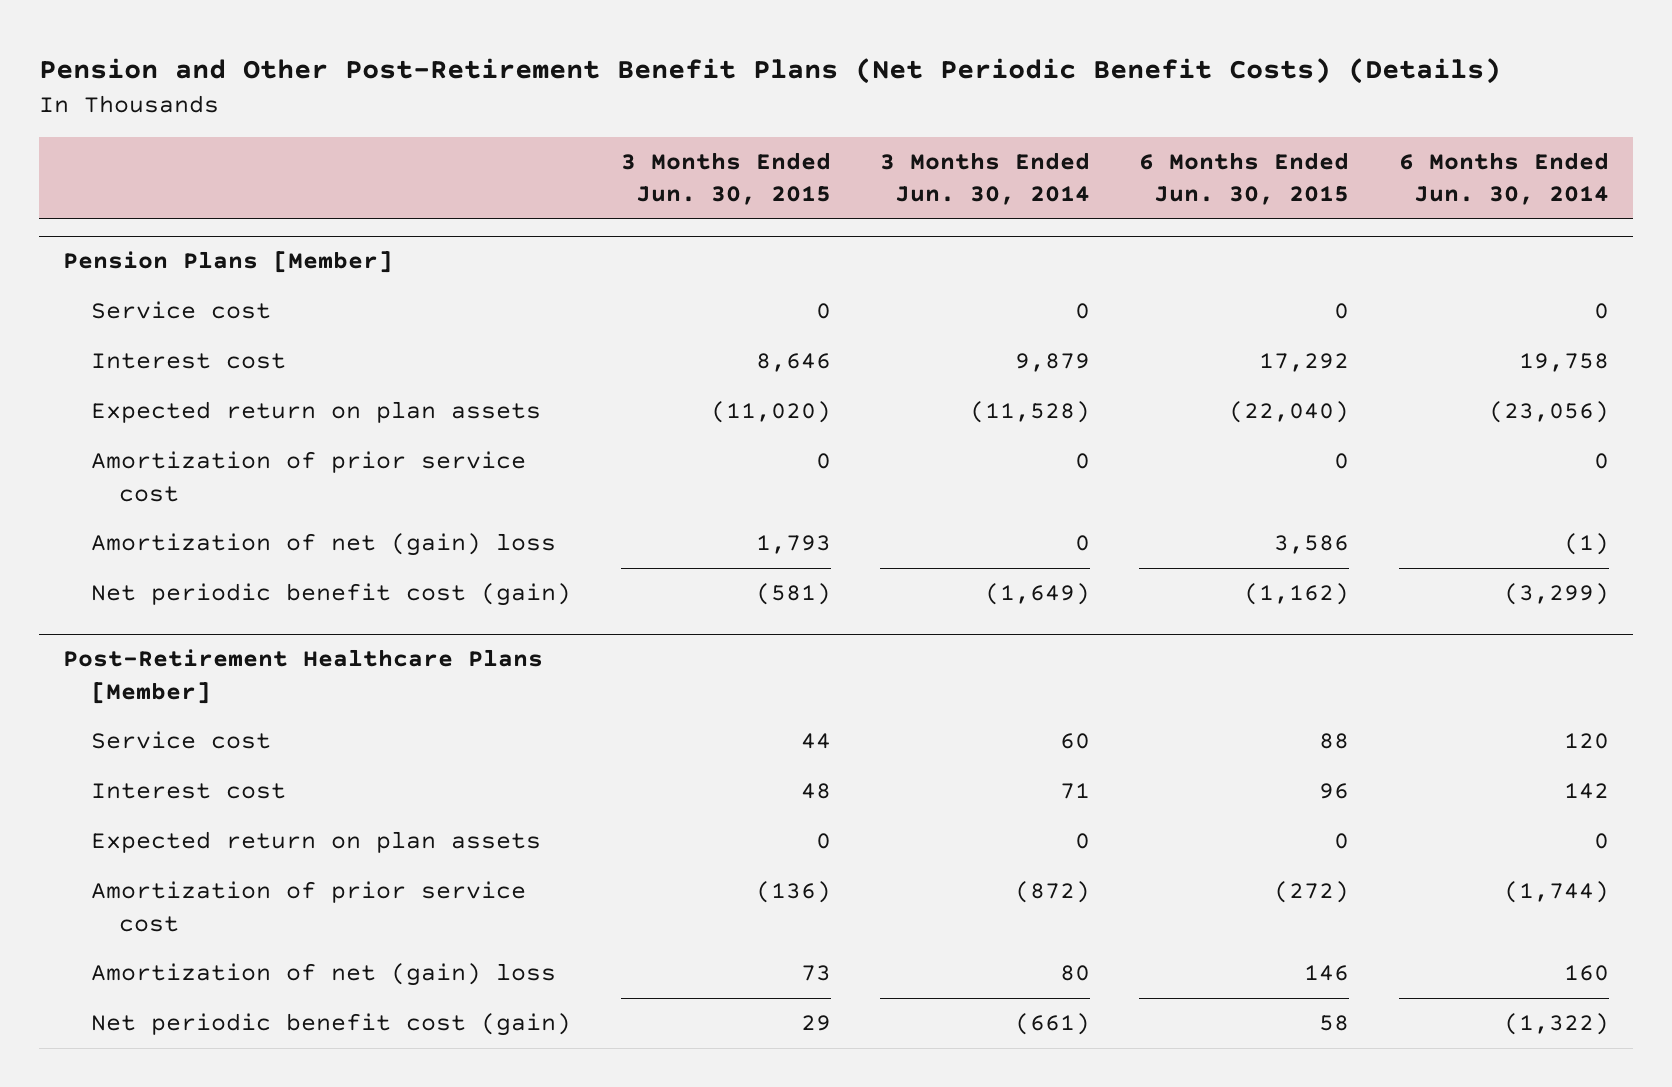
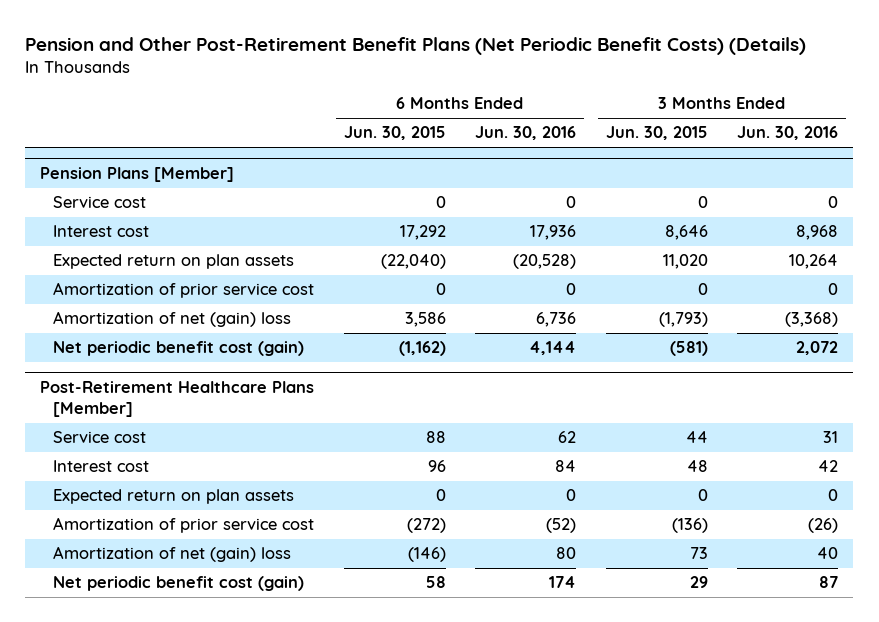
[880,151,1091,206] 3 Months Ended Jun. 30, 2014 -> none
[1398,151,1609,206] 6 Months Ended Jun. 30, 2014 -> none
none -> [475,126,577,141] Jun. 30, 2016
none -> [737,126,839,141] Jun. 30, 2016
[710,401,831,424] (11,020) -> [662,254,708,270] 11,020
[755,535,831,555] 1,793 -> [658,312,708,328] (1,793)
[1304,965,1350,982] 146 -> [407,547,446,563] (146)

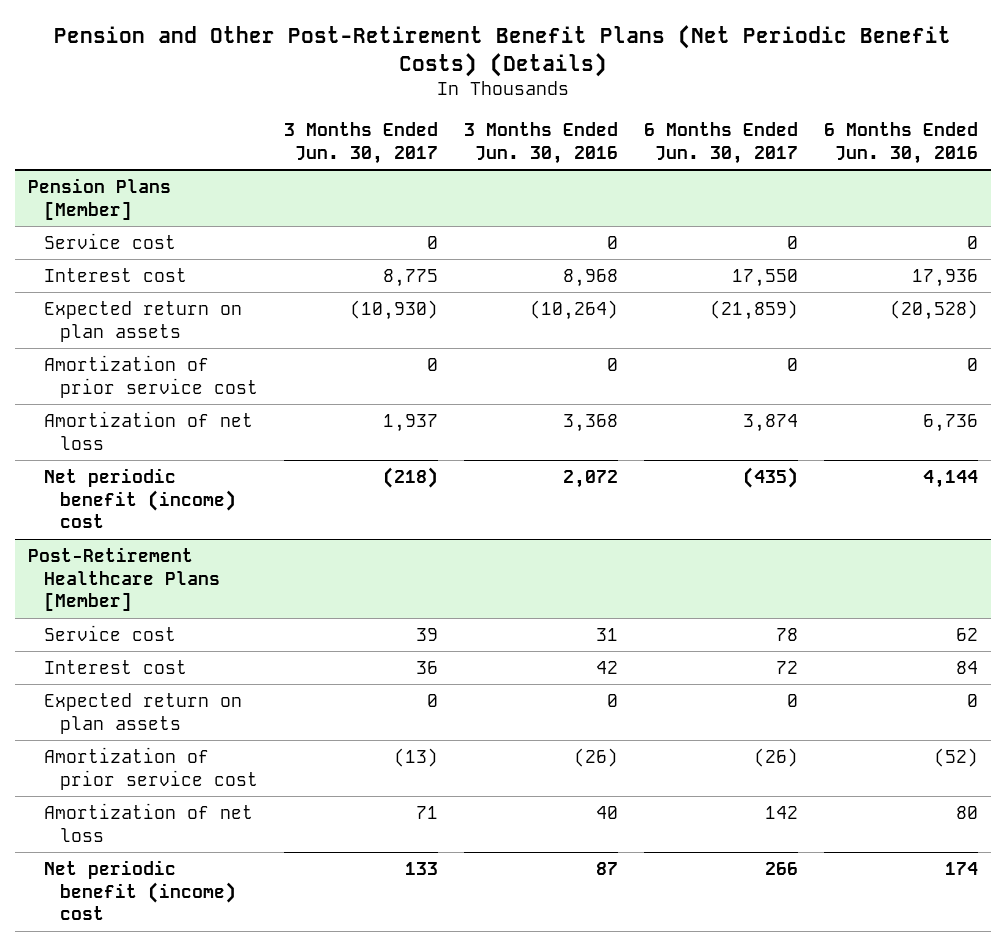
[343,126,446,141] Jun. 30, 2015 -> none
[605,126,708,141] Jun. 30, 2015 -> none
none -> [283,122,438,164] 3 Months Ended Jun. 30, 2017
none -> [643,122,798,164] 6 Months Ended Jun. 30, 2017
[789,254,839,270] 10,264 -> [529,299,618,320] (10,264)
[52,311,291,328] Amortization of net (gain) loss -> [43,410,253,450] Amortization of net loss
[785,312,839,328] (3,368) -> [562,413,618,432] 3,368
[52,341,304,357] Net periodic benefit cost (gain) -> [43,467,236,529] Net periodic benefit (income) cost
[52,546,291,563] Amortization of net (gain) loss -> [43,802,253,842] Amortization of net loss
[52,576,304,592] Net periodic benefit cost (gain) -> [43,859,236,921] Net periodic benefit (income) cost

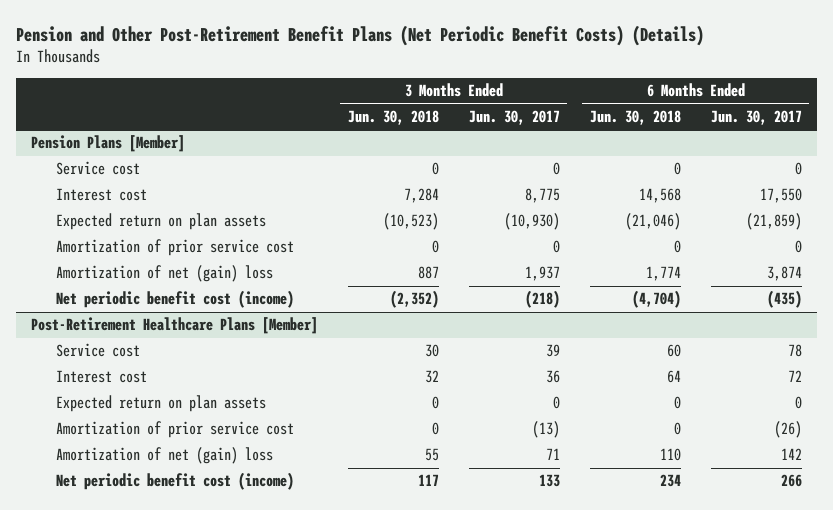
[463,122,618,164] 3 Months Ended Jun. 30, 2016 -> none
[823,122,978,164] 6 Months Ended Jun. 30, 2016 -> none
none -> [347,110,439,126] Jun. 30, 2018
none -> [589,110,681,126] Jun. 30, 2018
[43,410,253,450] Amortization of net loss -> [55,265,273,283] Amortization of net (gain) loss
[43,467,236,529] Net periodic benefit (income) cost -> [55,290,294,309] Net periodic benefit cost (income)
[43,802,253,842] Amortization of net loss -> [55,447,273,465] Amortization of net (gain) loss
[43,859,236,921] Net periodic benefit (income) cost -> [55,472,294,491] Net periodic benefit cost (income)

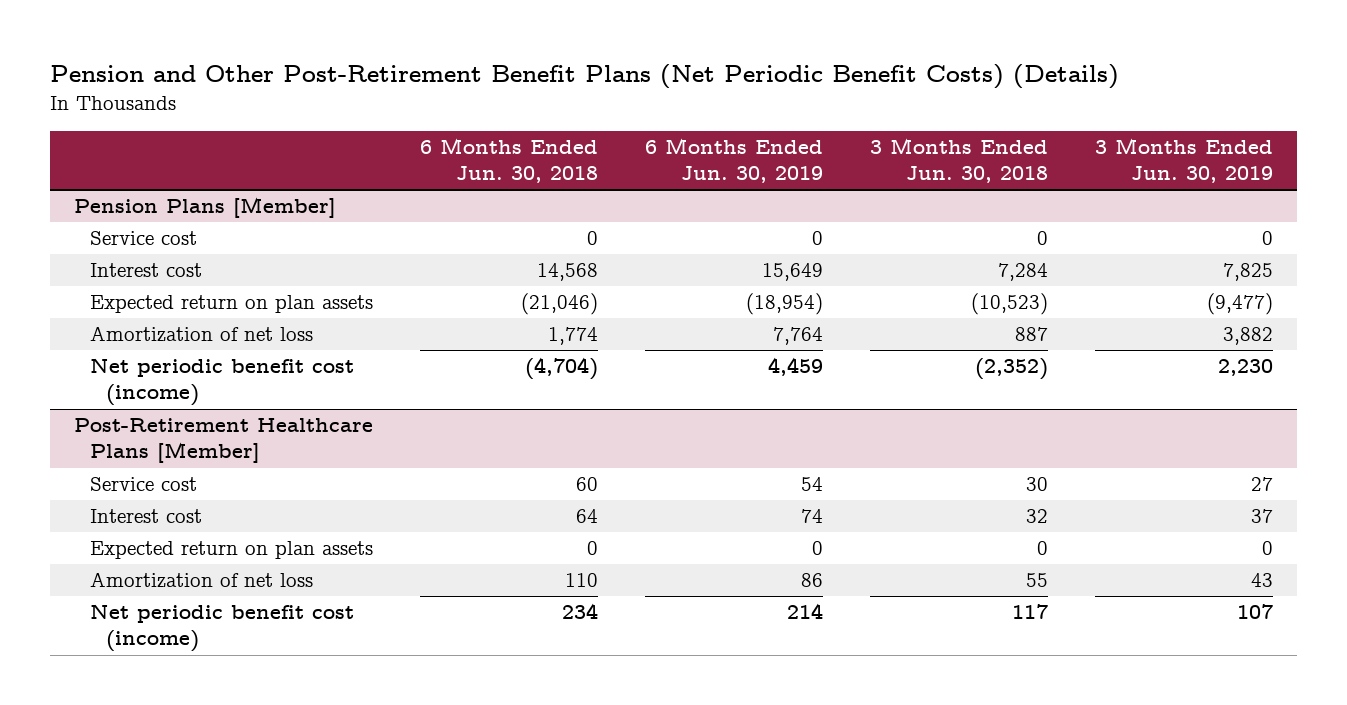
[468,110,560,126] Jun. 30, 2017 -> none
[710,110,802,126] Jun. 30, 2017 -> none
none -> [645,138,824,184] 6 Months Ended Jun. 30, 2019
none -> [1095,138,1274,184] 3 Months Ended Jun. 30, 2019
[55,239,294,257] Amortization of prior service cost -> none
[55,265,273,283] Amortization of net (gain) loss -> [89,326,313,343] Amortization of net loss
[55,421,294,439] Amortization of prior service cost -> none
[55,447,273,465] Amortization of net (gain) loss -> [89,572,313,589] Amortization of net loss

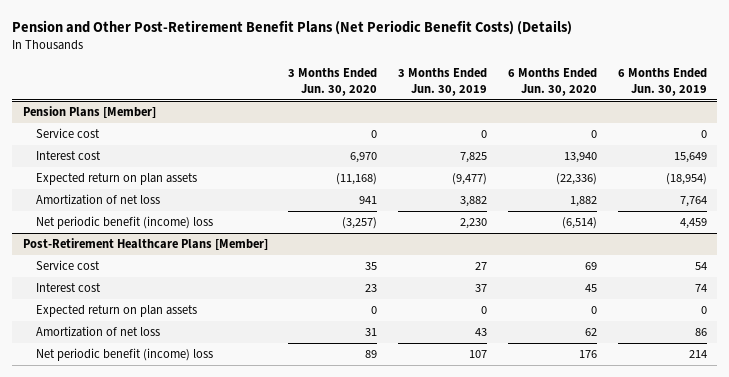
[420,138,599,184] 6 Months Ended Jun. 30, 2018 -> none
[870,138,1049,184] 3 Months Ended Jun. 30, 2018 -> none
none -> [288,67,378,96] 3 Months Ended Jun. 30, 2020
none -> [507,67,597,96] 6 Months Ended Jun. 30, 2020
[89,358,354,407] Net periodic benefit cost (income) -> [35,216,213,230] Net periodic benefit (income) loss
[89,604,354,653] Net periodic benefit cost (income) -> [35,348,213,362] Net periodic benefit (income) loss

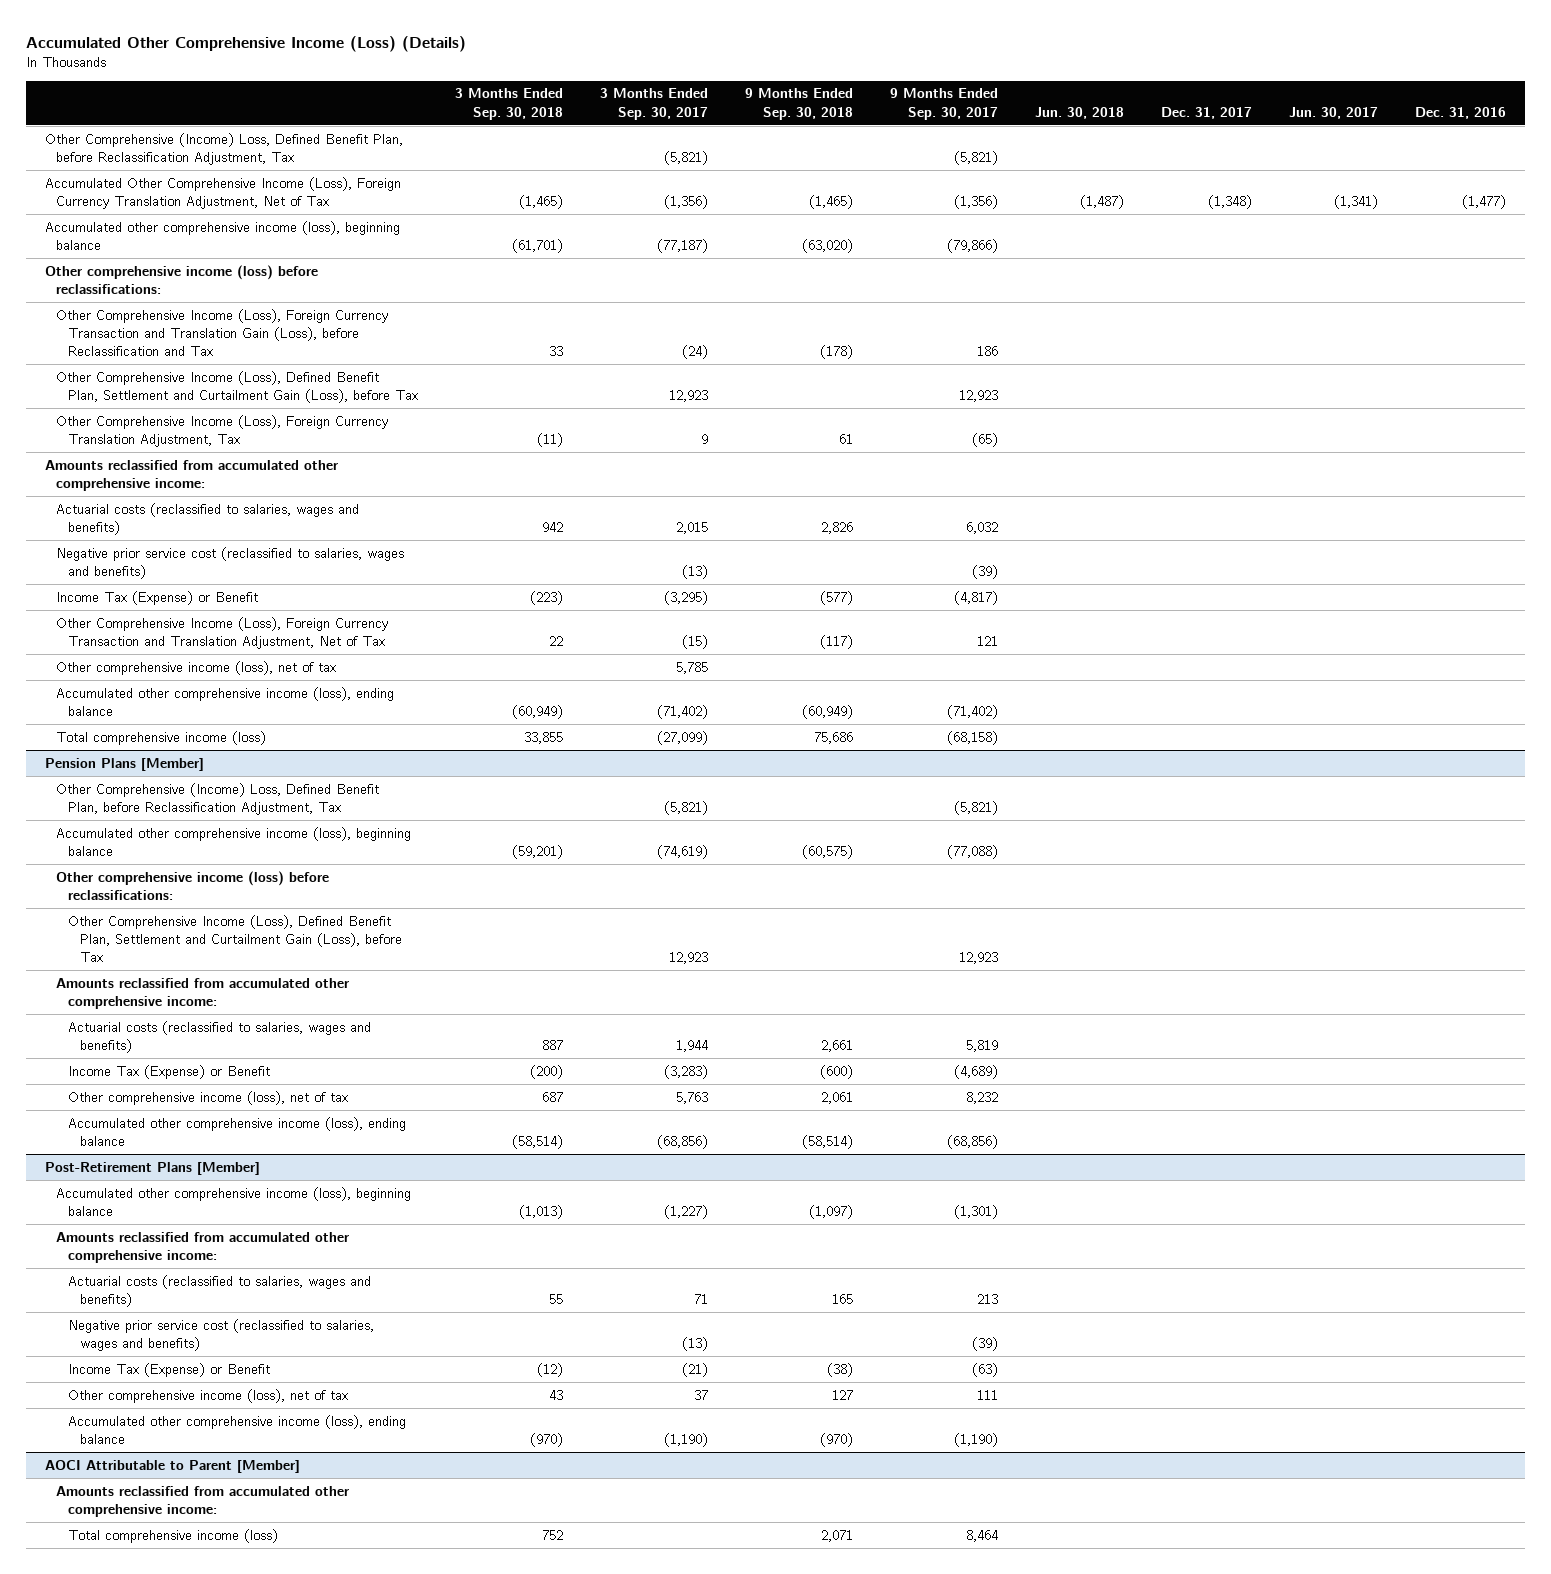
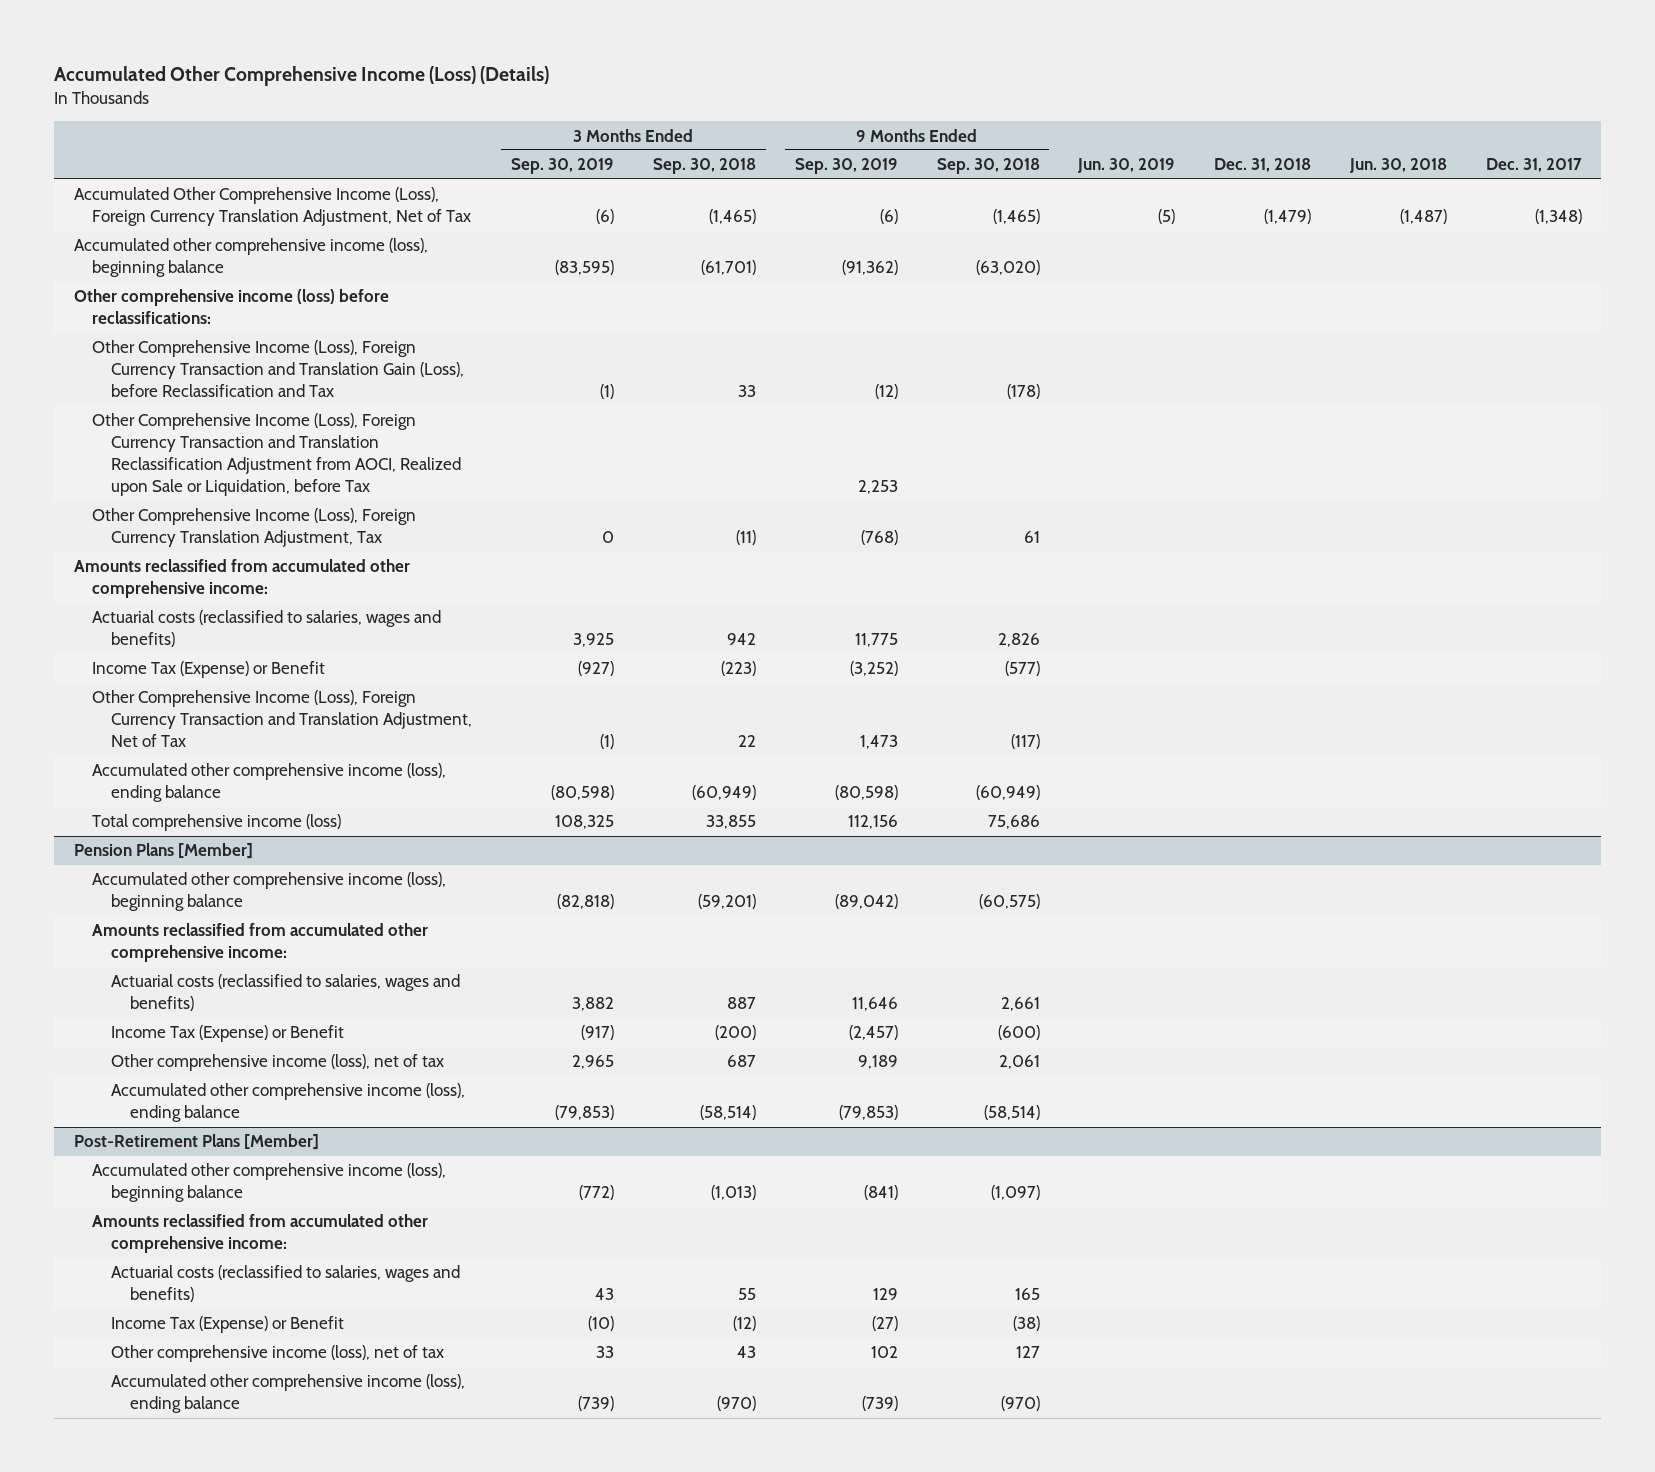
[600,88,709,120] 3 Months Ended Sep. 30, 2017 -> none
[890,88,999,120] 9 Months Ended Sep. 30, 2017 -> none
[1289,106,1379,119] Jun. 30, 2017 -> none
[1415,106,1507,119] Dec. 31, 2016 -> none
none -> [511,158,615,175] Sep. 30, 2019
none -> [794,158,898,175] Sep. 30, 2019
none -> [1077,158,1176,174] Jun. 30, 2019
none -> [1214,158,1312,173] Dec. 31, 2018
[44,132,403,165] Other Comprehensive (Income) Loss, Defined Benefit Plan, before Reclassification Adjustment, Tax -> none
[56,370,419,403] Other Comprehensive Income (Loss), Defined Benefit Plan, Settlement and Curtailment Gain (Loss), before Tax -> none
none -> [92,413,462,497] Other Comprehensive Income (Loss), Foreign Currency Transaction and Translation Reclassification Adjustment from AOCI, Realized upon Sale or Liquidation, before Tax
[56,546,405,579] Negative prior service cost (reclassified to salaries, wages and benefits) -> none
[56,660,337,675] Other comprehensive income (loss), net of tax -> none
[56,782,380,815] Other Comprehensive (Income) Loss, Defined Benefit Plan, before Reclassification Adjustment, Tax -> none
[56,870,330,900] Other comprehensive income (loss) before reclassifications: -> none
[68,914,402,962] Other Comprehensive Income (Loss), Defined Benefit Plan, Settlement and Curtailment Gain (Loss), before Tax -> none
[68,1318,375,1351] Negative prior service cost (reclassified to salaries, wages and benefits) -> none
[44,1459,300,1473] AOCI Attributable to Parent [Member] -> none
[56,1485,350,1517] Amounts reclassified from accumulated other comprehensive income: -> none
[68,1528,279,1543] Total comprehensive income (loss) -> none

